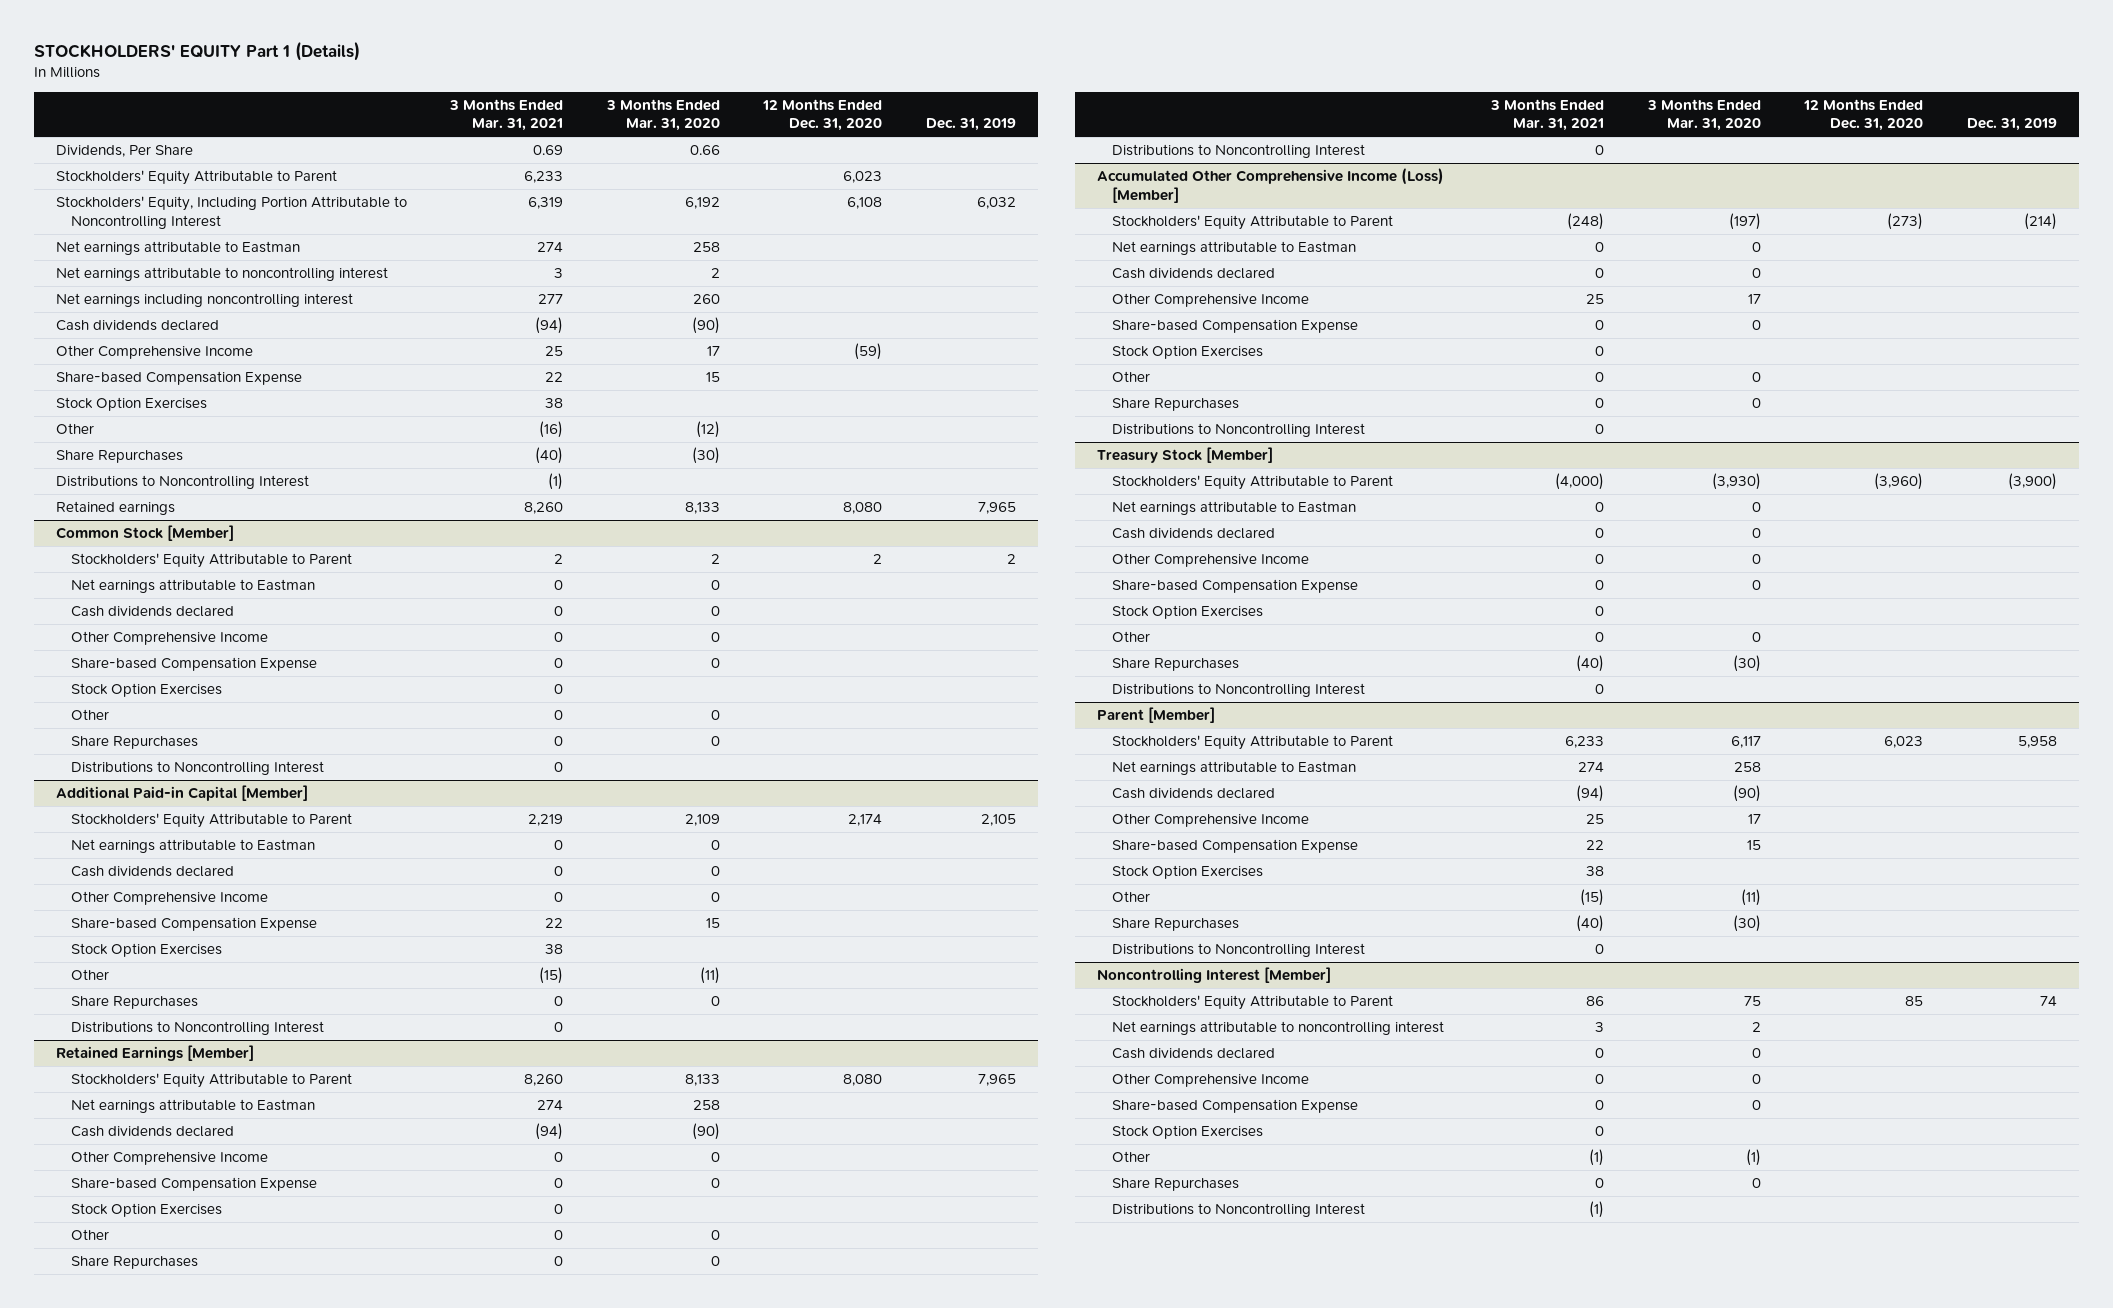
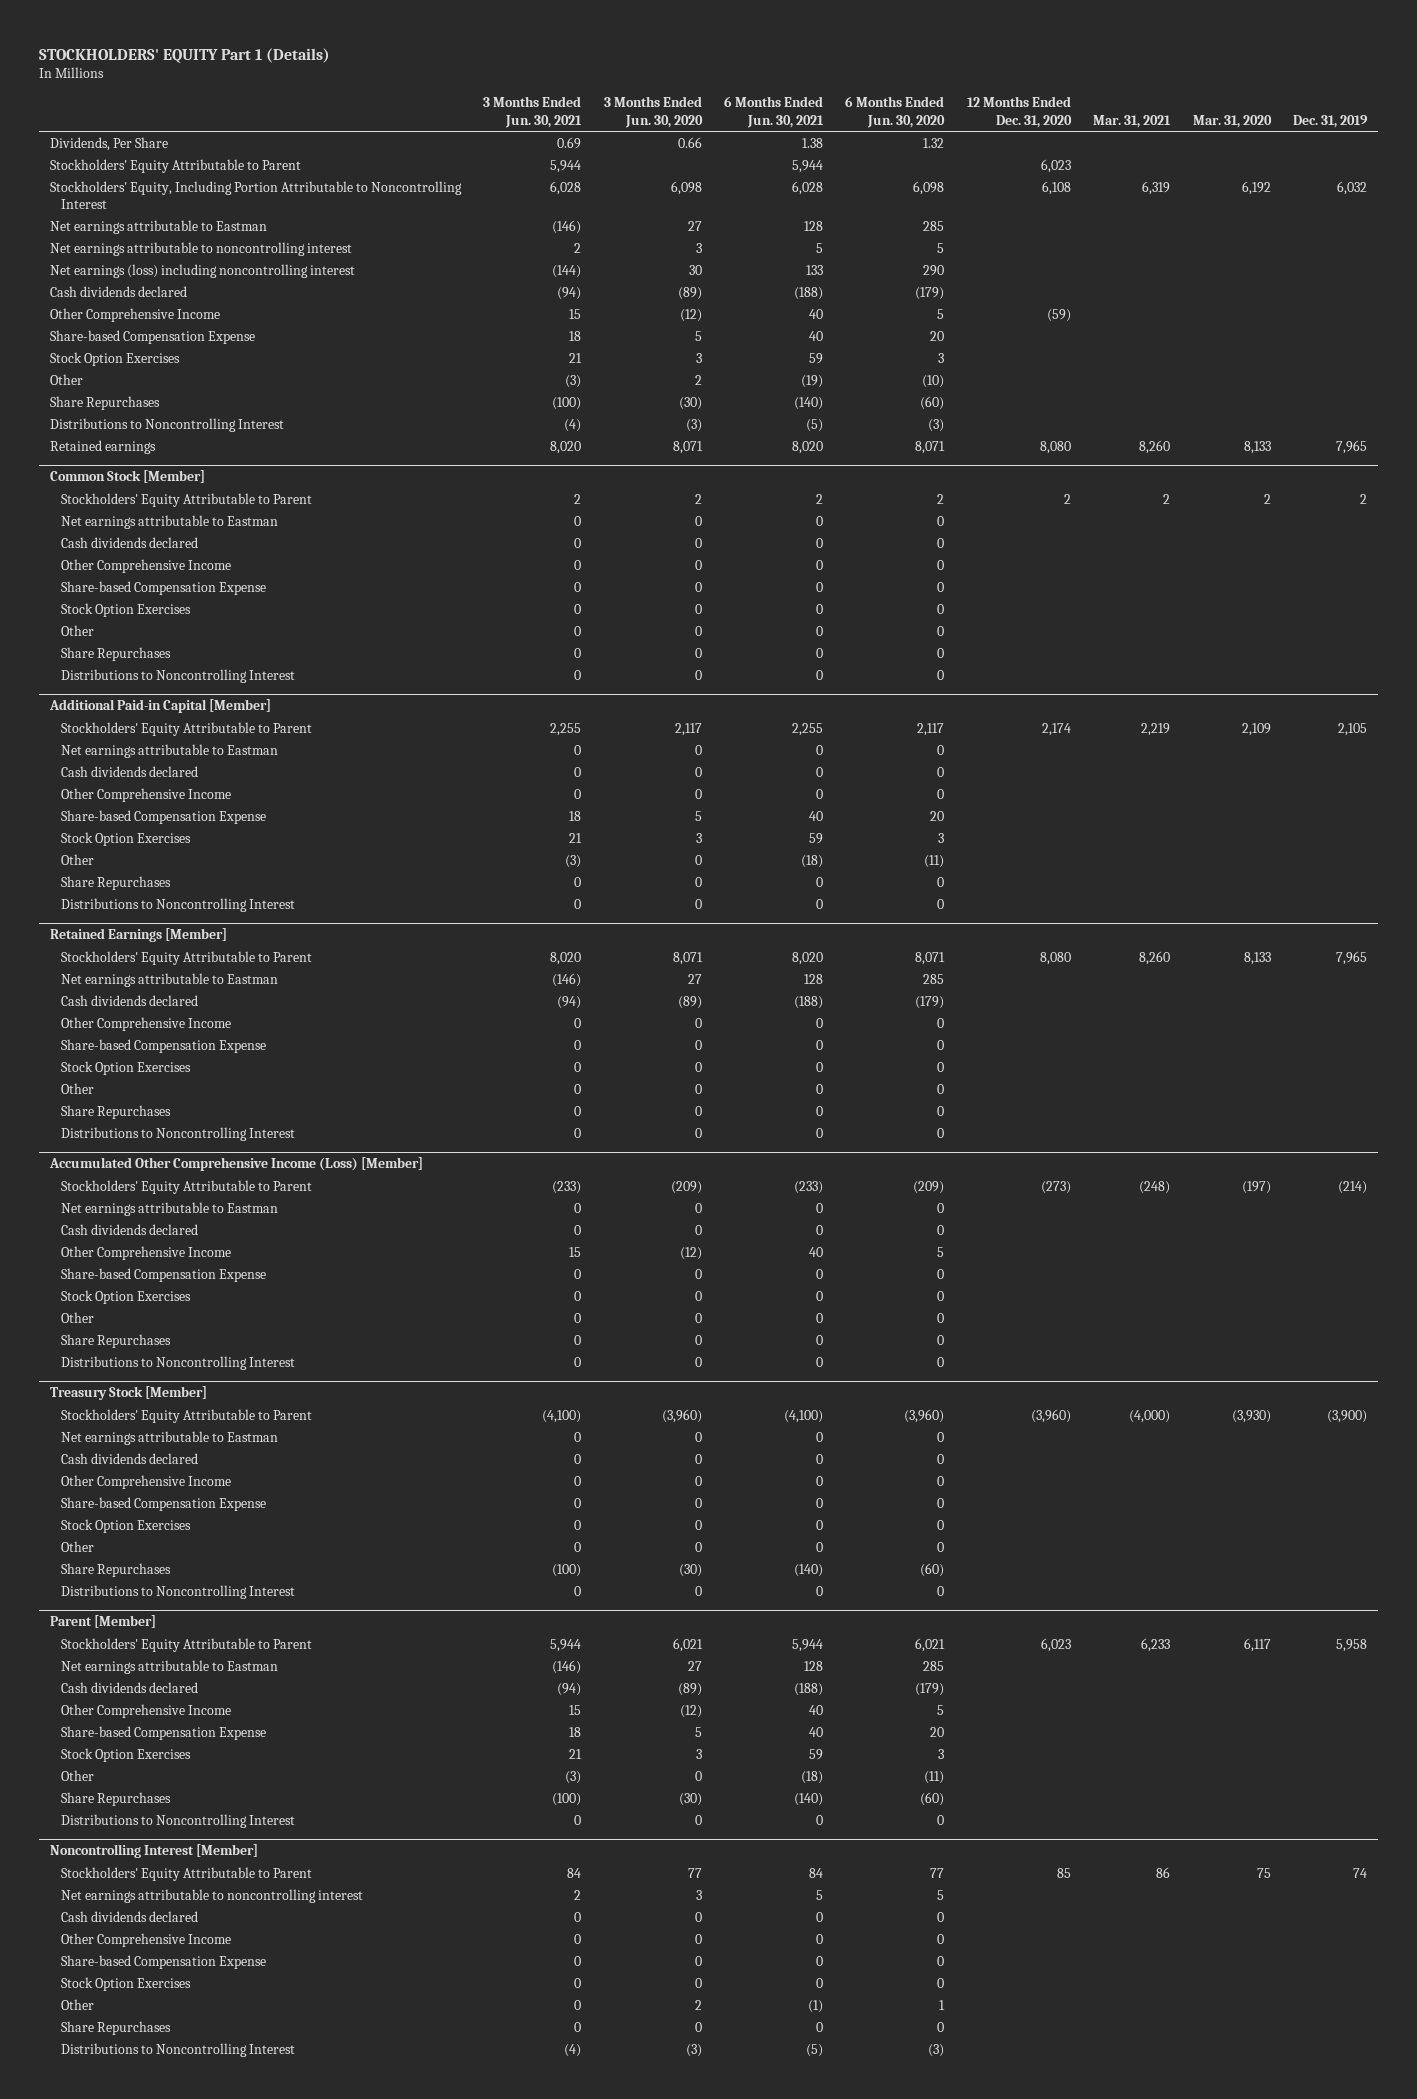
[449,98,564,132] 3 Months Ended Mar. 31, 2021 -> none
[605,98,720,132] 3 Months Ended Mar. 31, 2020 -> none
none -> [483,96,583,128] 3 Months Ended Jun. 30, 2021
none -> [603,96,703,128] 3 Months Ended Jun. 30, 2020
none -> [723,96,824,128] 6 Months Ended Jun. 30, 2021
none -> [845,96,946,128] 6 Months Ended Jun. 30, 2020
none -> [1093,114,1172,128] Mar. 31, 2021
none -> [1192,114,1272,128] Mar. 31, 2020
[55,293,353,308] Net earnings including noncontrolling interest -> [49,263,355,278] Net earnings (loss) including noncontrolling interest

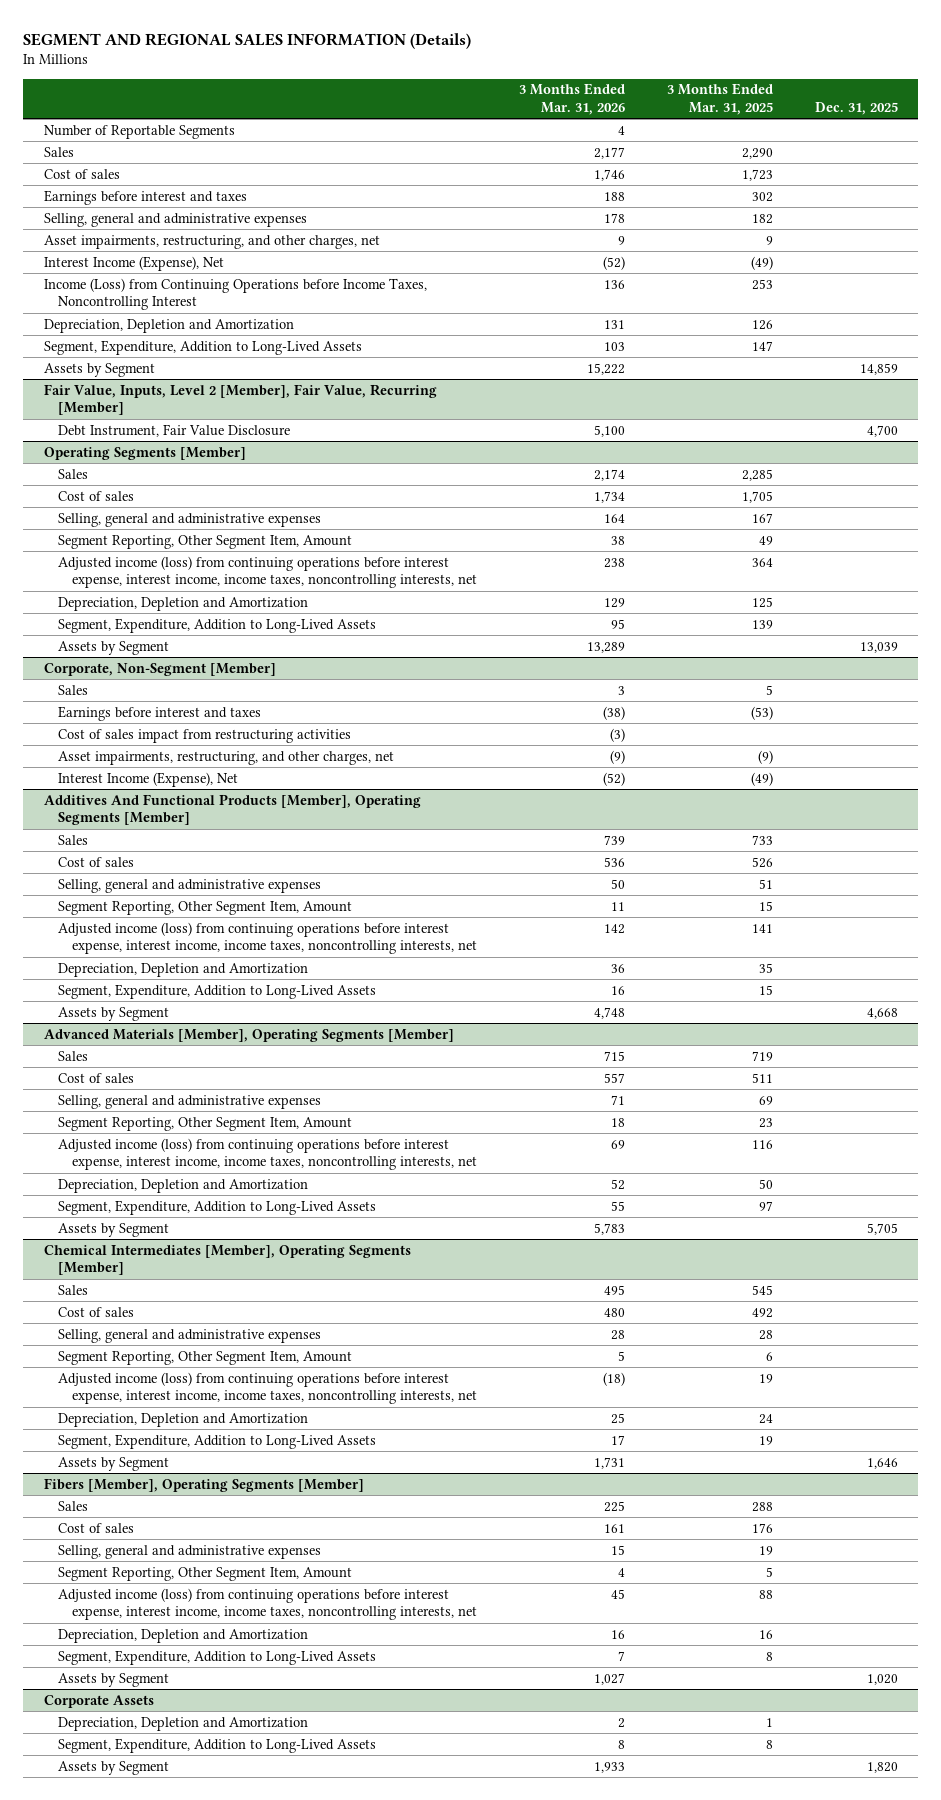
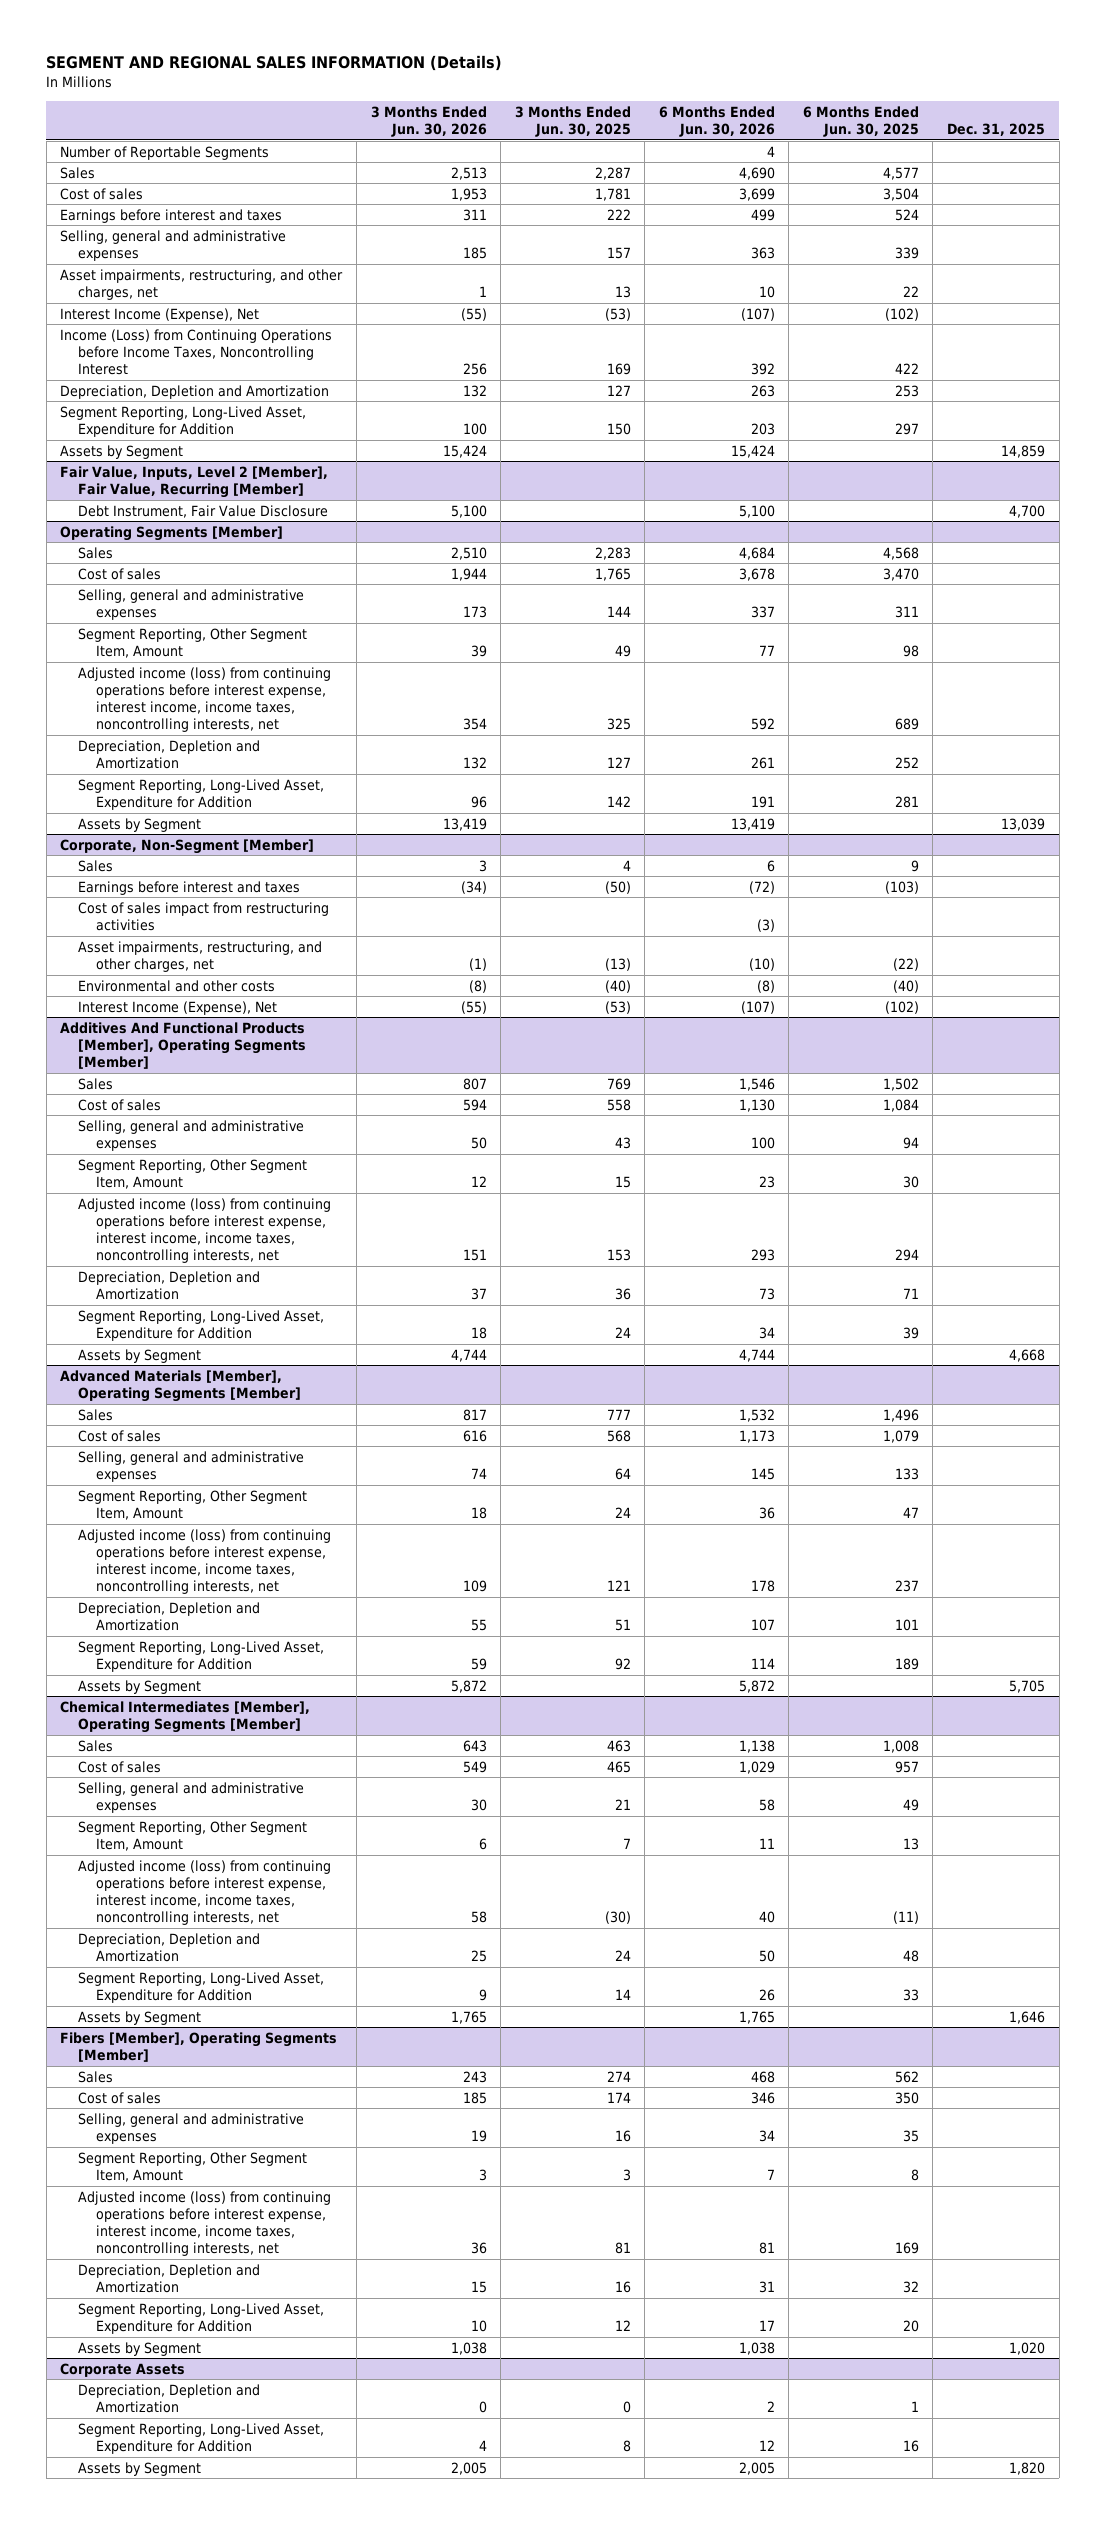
[518,83,625,115] 3 Months Ended Mar. 31, 2026 -> none
[666,83,773,115] 3 Months Ended Mar. 31, 2025 -> none
none -> [370,106,487,138] 3 Months Ended Jun. 30, 2026
none -> [514,106,631,138] 3 Months Ended Jun. 30, 2025
none -> [658,106,775,138] 6 Months Ended Jun. 30, 2026
none -> [802,106,919,138] 6 Months Ended Jun. 30, 2025
[43,339,362,355] Segment, Expenditure, Addition to Long-Lived Assets -> [60,405,307,438] Segment Reporting, Long-Lived Asset, Expenditure for Addition
[57,617,376,633] Segment, Expenditure, Addition to Long-Lived Assets -> [78,778,325,811] Segment Reporting, Long-Lived Asset, Expenditure for Addition
none -> [78,979,276,992] Environmental and other costs
[57,983,376,999] Segment, Expenditure, Addition to Long-Lived Assets -> [78,1309,325,1342] Segment Reporting, Long-Lived Asset, Expenditure for Addition
[57,1199,376,1215] Segment, Expenditure, Addition to Long-Lived Assets -> [78,1640,325,1673] Segment Reporting, Long-Lived Asset, Expenditure for Addition
[57,1433,376,1449] Segment, Expenditure, Addition to Long-Lived Assets -> [78,1971,325,2004] Segment Reporting, Long-Lived Asset, Expenditure for Addition
[57,1649,376,1665] Segment, Expenditure, Addition to Long-Lived Assets -> [78,2302,325,2335] Segment Reporting, Long-Lived Asset, Expenditure for Addition
[57,1737,376,1753] Segment, Expenditure, Addition to Long-Lived Assets -> [78,2422,325,2455] Segment Reporting, Long-Lived Asset, Expenditure for Addition

